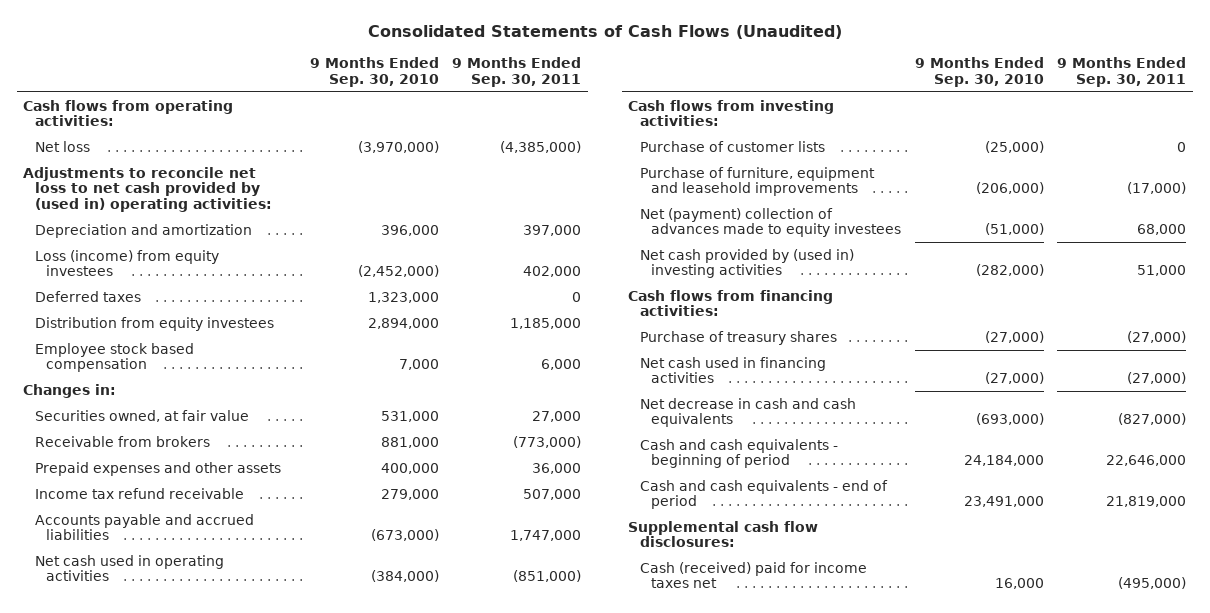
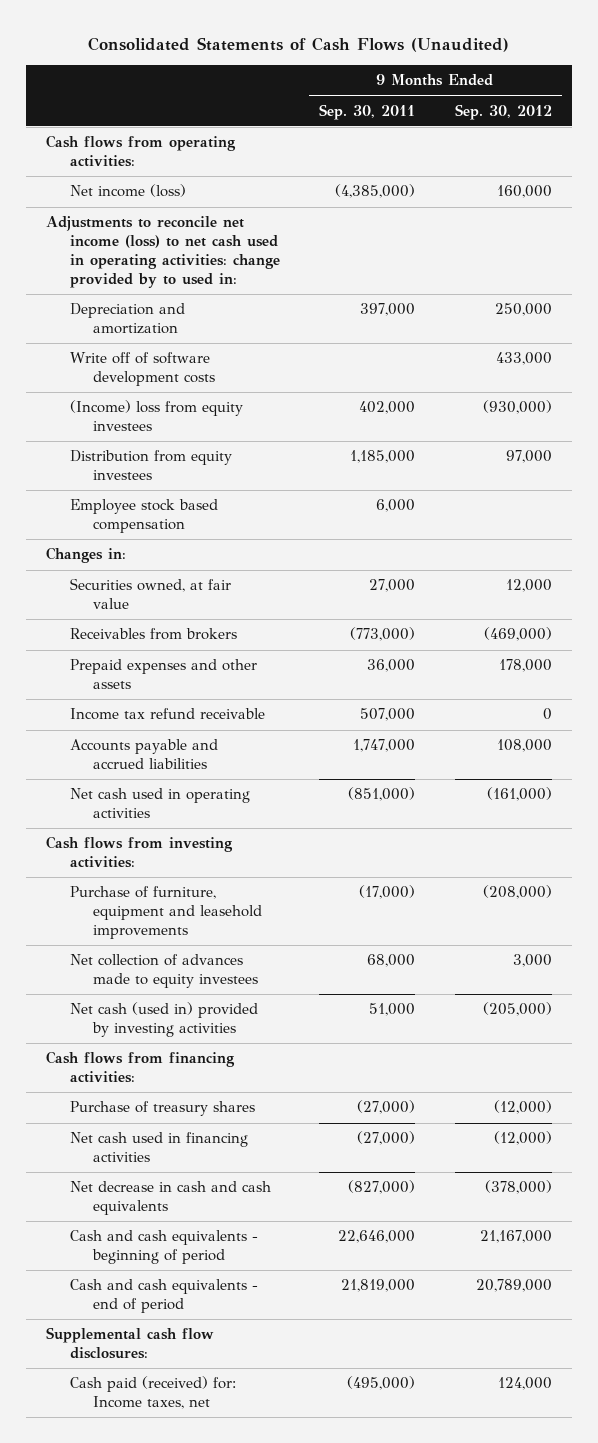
[309,57,439,87] 9 Months Ended Sep. 30, 2010 -> none
none -> [454,103,552,120] Sep. 30, 2012
[34,140,90,152] Net loss -> [69,184,186,198] Net income (loss)
[23,166,272,213] Adjustments to reconcile net loss to net cash provided by (used in) operating activities: -> [46,216,280,289] Adjustments to reconcile net income (loss) to net cash used in operating activities: change provided by to used in:
[34,290,141,302] Deferred taxes -> none
none -> [69,352,215,387] Write off of software development costs
[34,249,219,277] Loss (income) from equity investees -> [69,400,243,432] (Income) loss from equity investees
[34,435,210,447] Receivable from brokers -> [69,628,237,641] Receivables from brokers
[639,140,825,152] Purchase of customer lists -> none
[639,207,901,238] Net (payment) collection of advances made to equity investees -> [69,954,258,989] Net collection of advances made to equity investees
[639,248,854,279] Net cash provided by (used in) investing activities -> [69,1002,258,1038] Net cash (used in) provided by investing activities
[639,561,867,589] Cash (received) paid for income taxes net -> [69,1376,236,1410] Cash paid (received) for: Income taxes, net

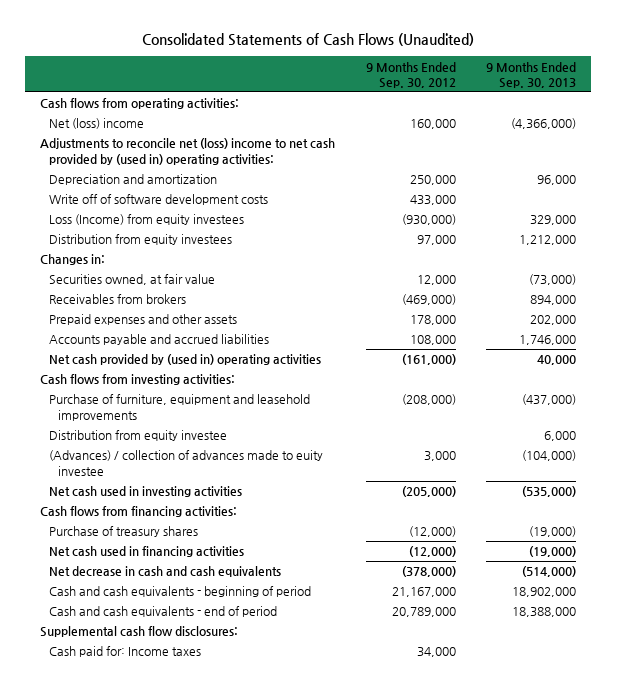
[319,103,416,120] Sep. 30, 2011 -> none
none -> [486,61,577,89] 9 Months Ended Sep. 30, 2013
[69,184,186,198] Net income (loss) -> [49,118,145,130] Net (loss) income
[46,216,280,289] Adjustments to reconcile net income (loss) to net cash used in operating activities: change provided by to used in: -> [40,138,336,165] Adjustments to reconcile net (loss) income to net cash provided by (used in) operating activities:
[69,400,243,432] (Income) loss from equity investees -> [49,214,245,226] Loss (Income) from equity investees
[69,499,218,534] Employee stock based compensation -> none
[69,708,265,721] Income tax refund receivable -> none
[69,788,250,819] Net cash used in operating activities -> [49,354,322,366] Net cash provided by (used in) operating activities
none -> [49,430,228,442] Distribution from equity investee
[69,954,258,989] Net collection of advances made to equity investees -> [49,450,324,476] (Advances) / collection of advances made to euity investee
[69,1002,258,1038] Net cash (used in) provided by investing activities -> [49,486,243,498] Net cash used in investing activities
[69,1376,236,1410] Cash paid (received) for: Income taxes, net -> [49,646,202,658] Cash paid for: Income taxes
[497,1377,552,1391] 124,000 -> [416,647,456,658] 34,000

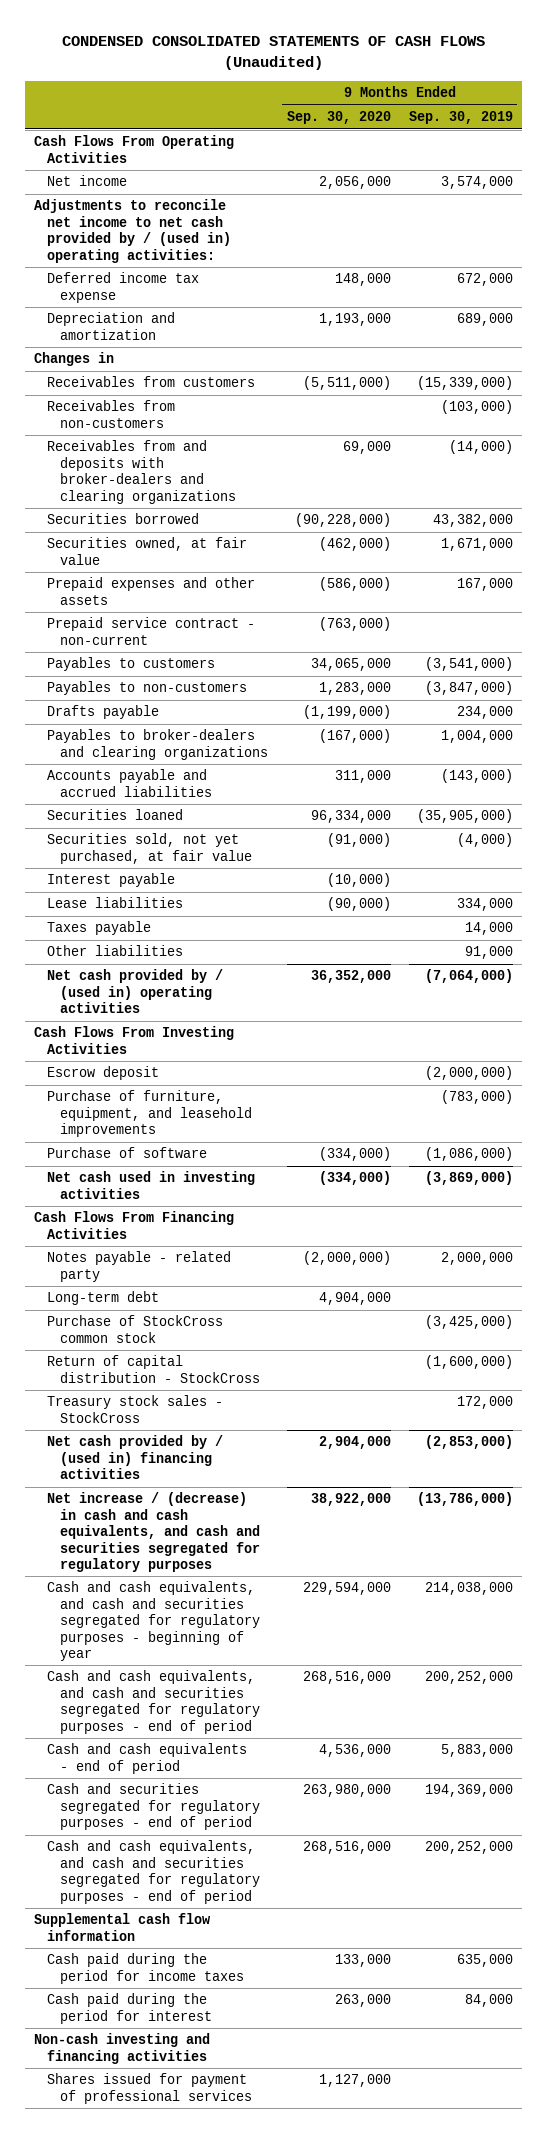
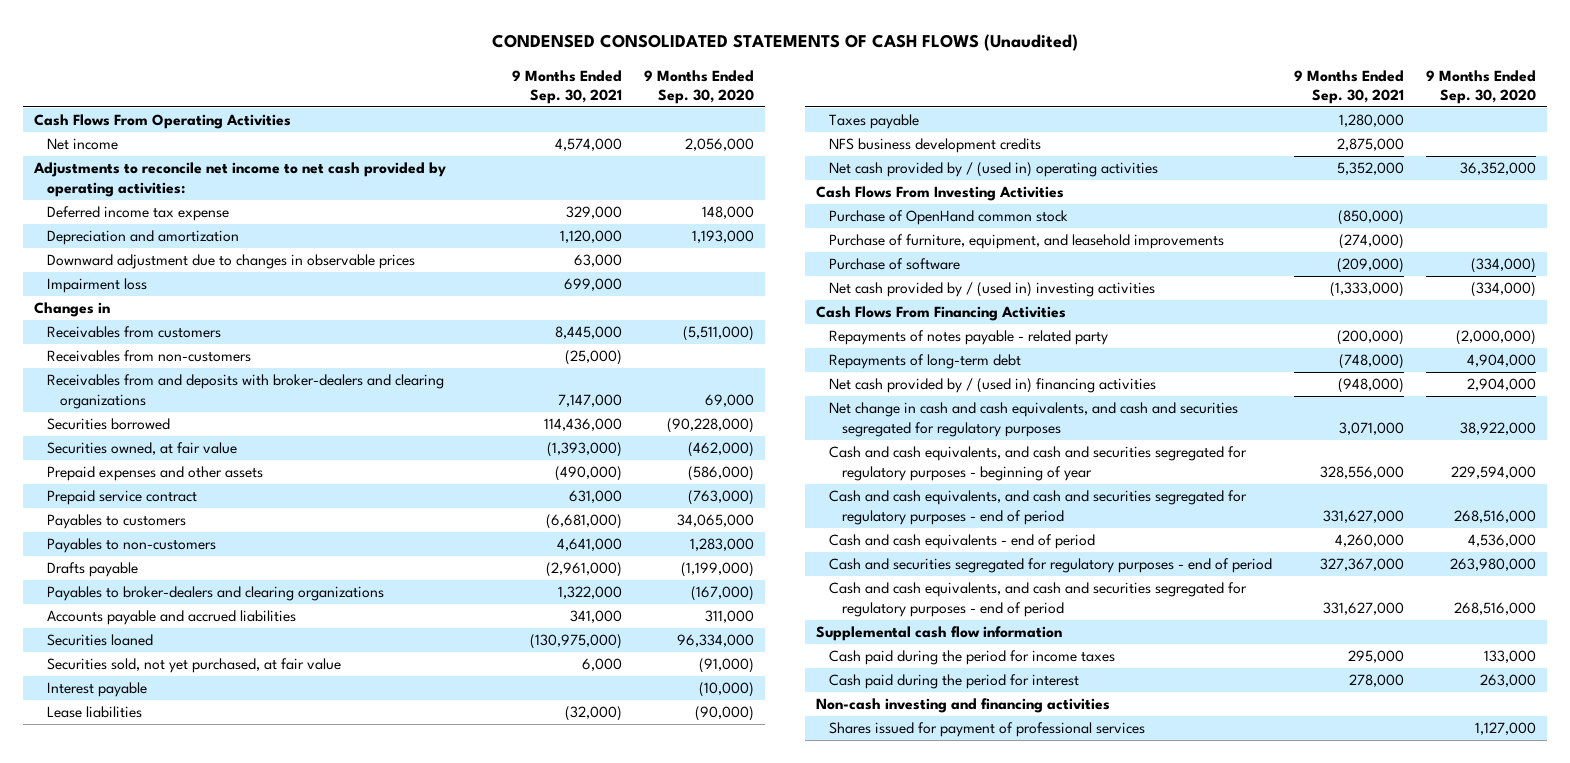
[408,111,513,125] Sep. 30, 2019 -> none
none -> [512,69,623,104] 9 Months Ended Sep. 30, 2021
[34,199,232,263] Adjustments to reconcile net income to net cash provided by / (used in) operating activities: -> [33,162,447,197] Adjustments to reconcile net income to net cash provided by operating activities:
none -> [47,254,416,270] Downward adjustment due to changes in observable prices
none -> [47,278,148,294] Impairment loss
[47,617,256,645] Prepaid service contract - non-current -> [47,490,198,506] Prepaid service contract
[47,945,184,957] Other liabilities -> none
none -> [828,138,1041,154] NFS business development credits
[47,1066,160,1081] Escrow deposit -> none
none -> [828,210,1068,226] Purchase of OpenHand common stock
[47,1171,256,1199] Net cash used in investing activities -> [828,282,1155,298] Net cash provided by / (used in) investing activities
[47,1315,224,1343] Purchase of StockCross common stock -> none
[47,1355,261,1383] Return of capital distribution - StockCross -> none
[47,1395,224,1423] Treasury stock sales - StockCross -> none
[47,1251,232,1282] Notes payable - related party -> [828,330,1108,346] Repayments of notes payable - related party
[47,1291,160,1306] Long-term debt -> [828,354,1021,370] Repayments of long-term debt
[47,1492,261,1572] Net increase / (decrease) in cash and cash equivalents, and cash and securities segregated for regulatory purposes -> [828,402,1238,437] Net change in cash and cash equivalents, and cash and securities segregated for regulatory purposes

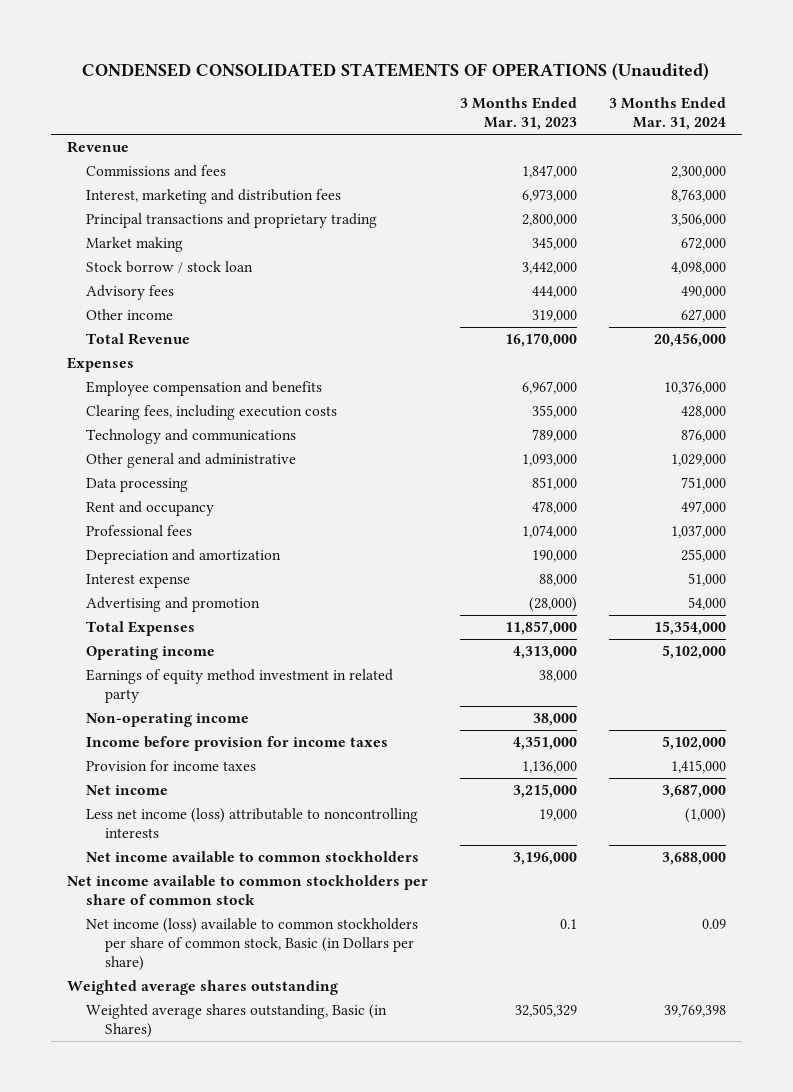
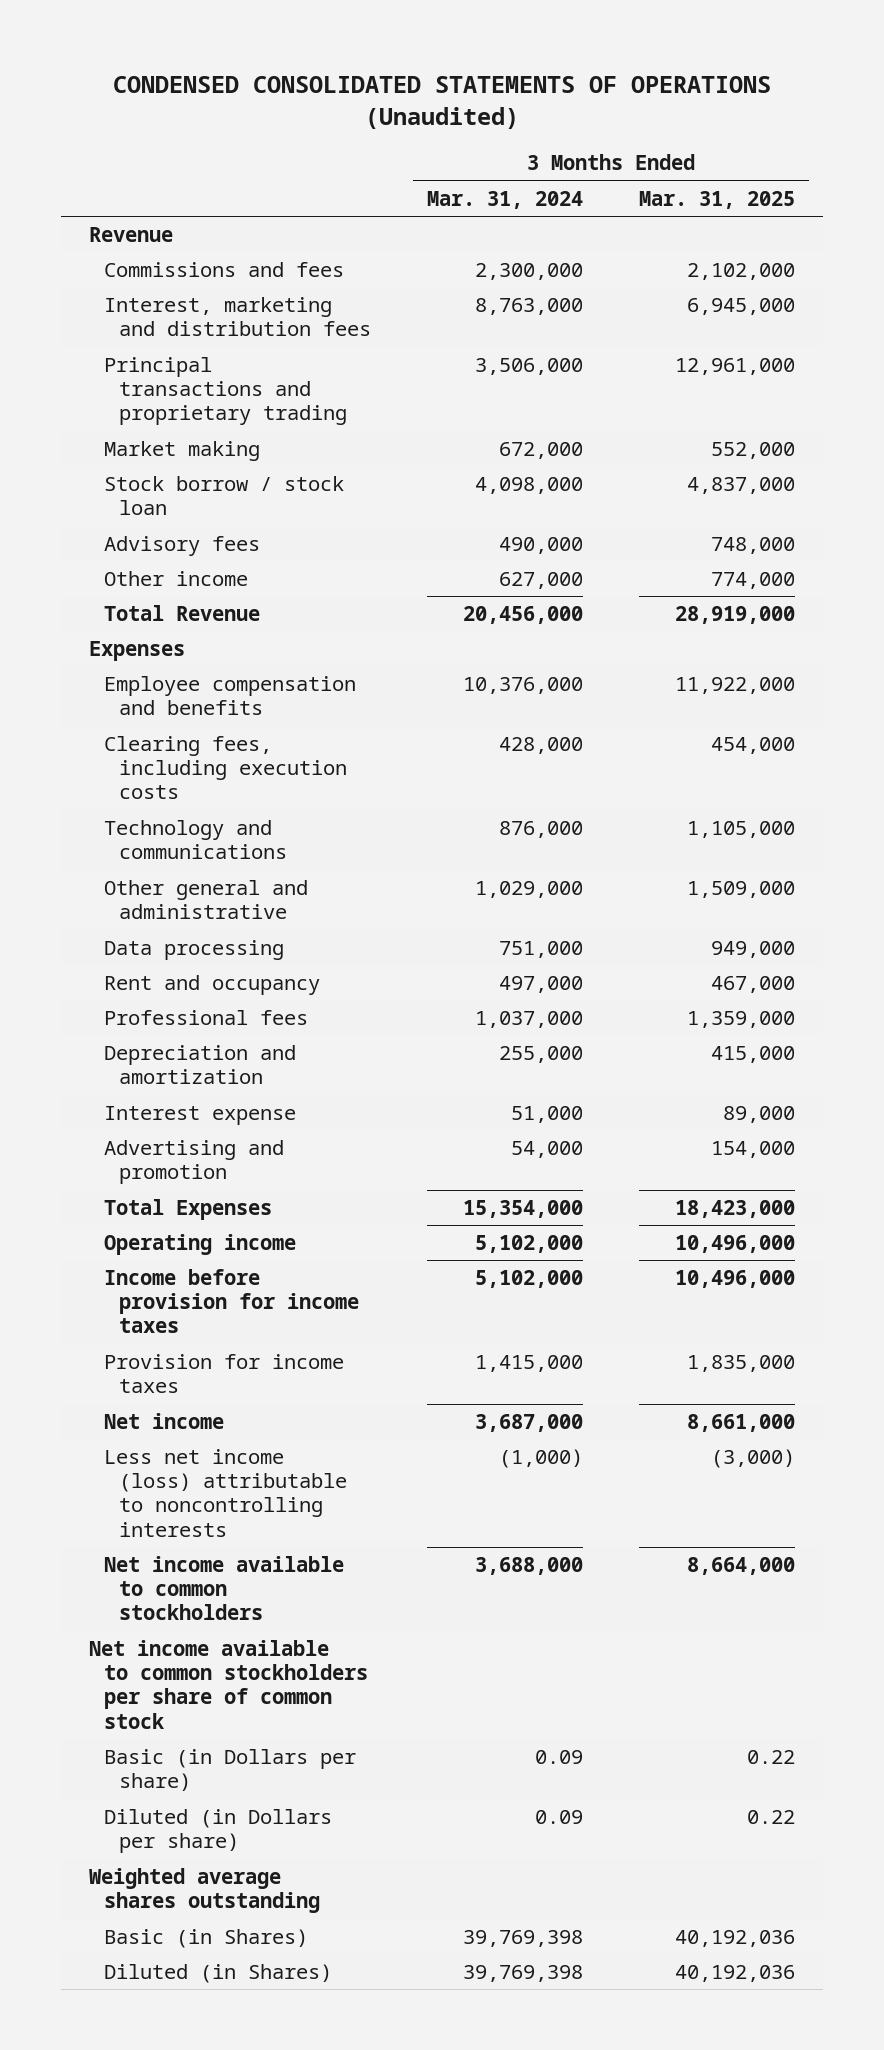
[459,97,577,131] 3 Months Ended Mar. 31, 2023 -> none
none -> [638,190,795,209] Mar. 31, 2025
[86,668,394,704] Earnings of equity method investment in related party -> none
[86,712,250,727] Non-operating income -> none
[86,917,419,972] Net income (loss) available to common stockholders per share of common stock, Basic (in Dollars per share) -> [103,1749,356,1792] Basic (in Dollars per share)
none -> [103,1809,332,1854] Diluted (in Dollars per share)
[86,1003,388,1039] Weighted average shares outstanding, Basic (in Shares) -> [103,1929,308,1949] Basic (in Shares)
none -> [103,1964,332,1984] Diluted (in Shares)

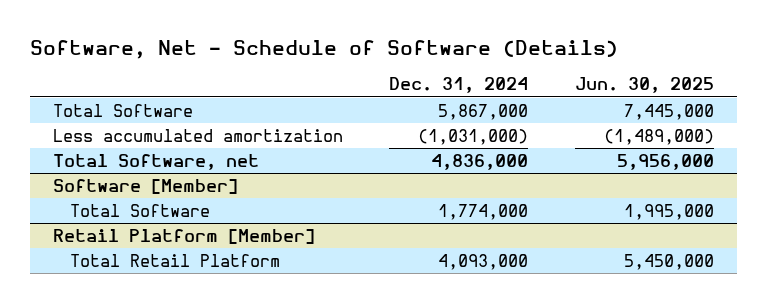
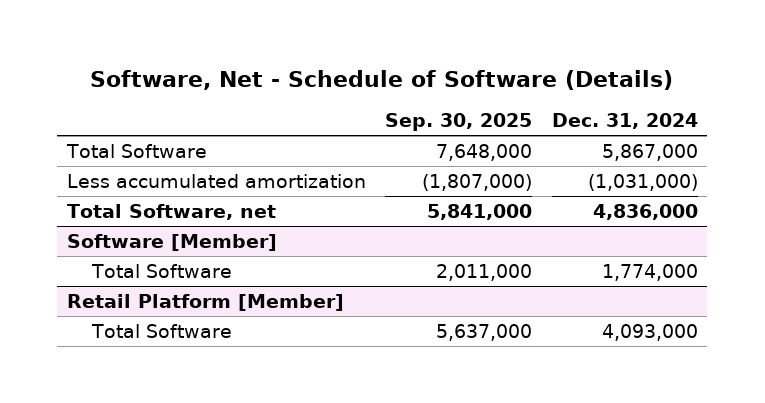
[574,77,714,94] Jun. 30, 2025 -> none
none -> [385,113,533,132] Sep. 30, 2025
[69,253,280,267] Total Retail Platform -> [90,323,232,338] Total Software

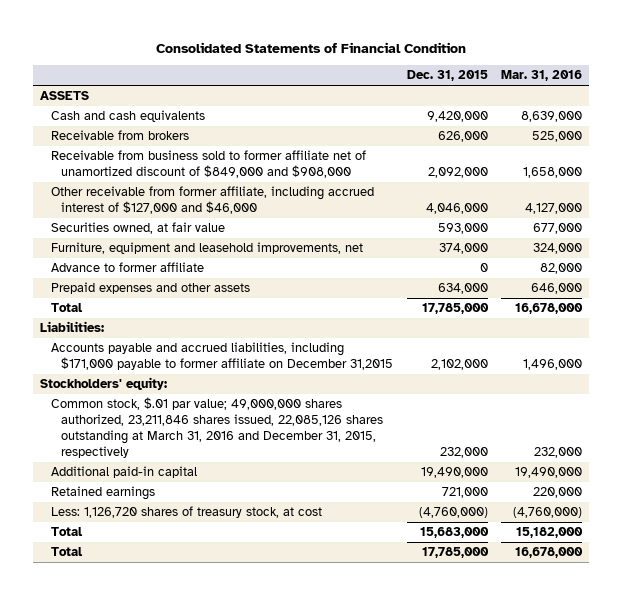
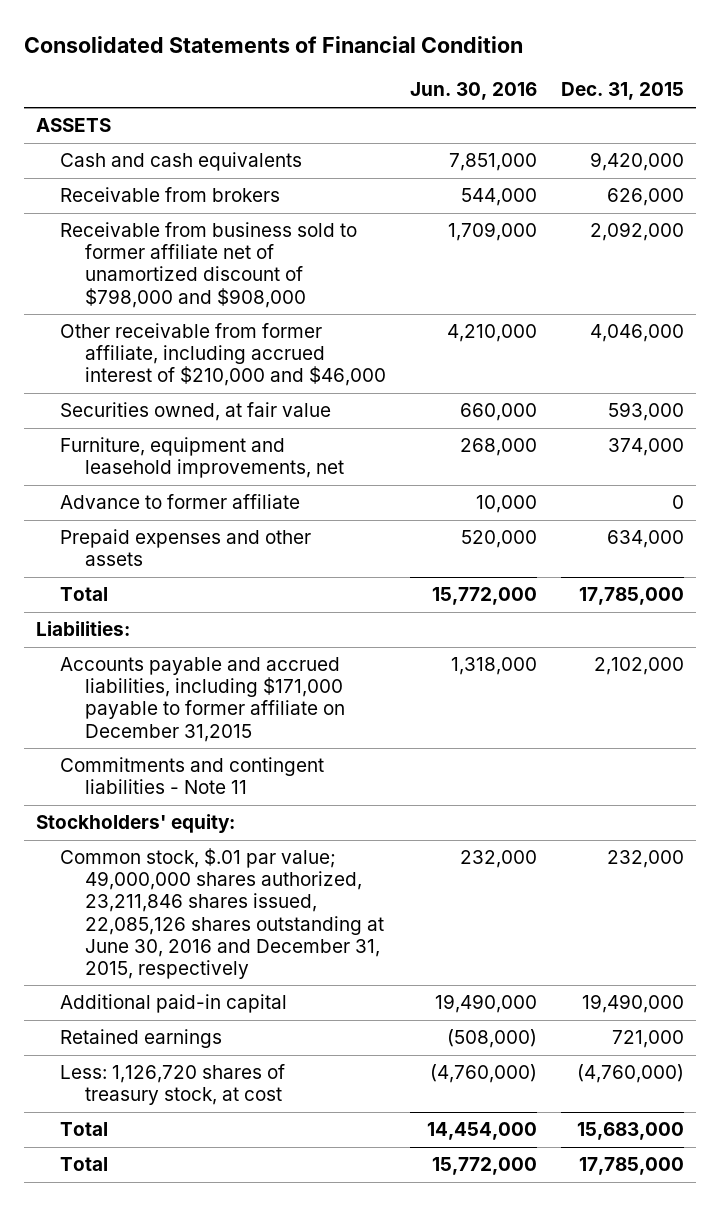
[501,70,583,82] Mar. 31, 2016 -> none
none -> [409,82,537,101] Jun. 30, 2016
[50,150,366,179] Receivable from business sold to former affiliate net of unamortized discount of $849,000 and $908,000 -> [60,222,358,308] Receivable from business sold to former affiliate net of unamortized discount of $798,000 and $908,000
[50,186,374,215] Other receivable from former affiliate, including accrued interest of $127,000 and $46,000 -> [60,323,386,387] Other receivable from former affiliate, including accrued interest of $210,000 and $46,000
none -> [60,757,325,795] Commitments and contingent liabilities - Note 11
[50,397,384,458] Common stock, $.01 par value; 49,000,000 shares authorized, 23,211,846 shares issued, 22,085,126 shares outstanding at March 31, 2016 and December 31, 2015, respectively -> [60,848,384,979] Common stock, $.01 par value; 49,000,000 shares authorized, 23,211,846 shares issued, 22,085,126 shares outstanding at June 30, 2016 and December 31, 2015, respectively

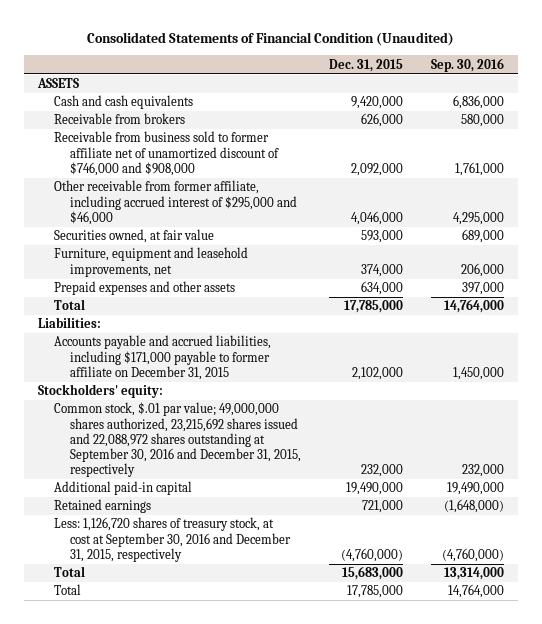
[23,36,523,54] Consolidated Statements of Financial Condition -> [86,32,454,47] Consolidated Statements of Financial Condition (Unaudited)
[409,82,537,101] Jun. 30, 2016 -> none
none -> [430,57,504,72] Sep. 30, 2016
[60,222,358,308] Receivable from business sold to former affiliate net of unamortized discount of $798,000 and $908,000 -> [53,131,279,176] Receivable from business sold to former affiliate net of unamortized discount of $746,000 and $908,000
[60,323,386,387] Other receivable from former affiliate, including accrued interest of $210,000 and $46,000 -> [53,180,297,225] Other receivable from former affiliate, including accrued interest of $295,000 and $46,000
[60,494,301,510] Advance to former affiliate -> none
[60,757,325,795] Commitments and contingent liabilities - Note 11 -> none
[60,657,345,742] Accounts payable and accrued liabilities, including $171,000 payable to former affiliate on December 31,2015 -> [53,335,271,380] Accounts payable and accrued liabilities, including $171,000 payable to former affiliate on December 31, 2015
[60,848,384,979] Common stock, $.01 par value; 49,000,000 shares authorized, 23,211,846 shares issued, 22,085,126 shares outstanding at June 30, 2016 and December 31, 2015, respectively -> [53,402,301,478] Common stock, $.01 par value; 49,000,000 shares authorized, 23,215,692 shares issued and 22,088,972 shares outstanding at September 30, 2016 and December 31, 2015, respectively
[60,1064,286,1106] Less: 1,126,720 shares of treasury stock, at cost -> [53,517,291,562] Less: 1,126,720 shares of treasury stock, at cost at September 30, 2016 and December 31, 2015, respectively

